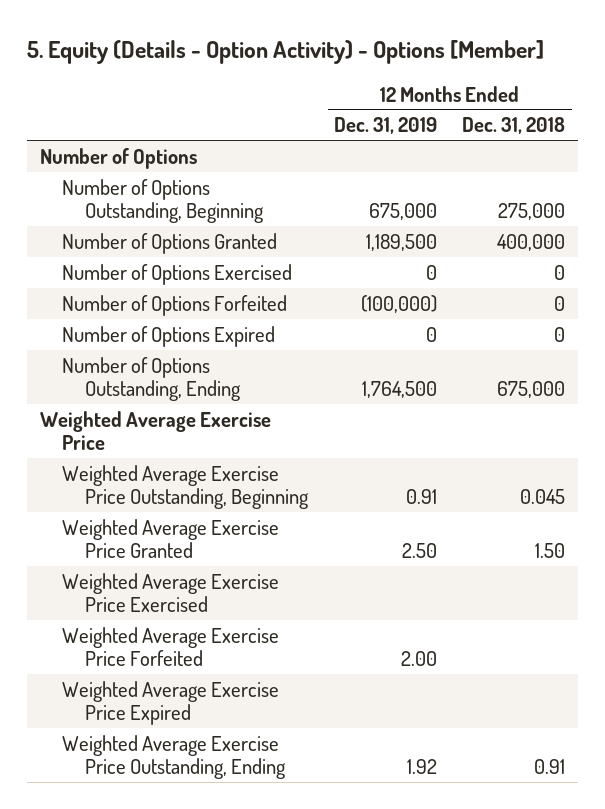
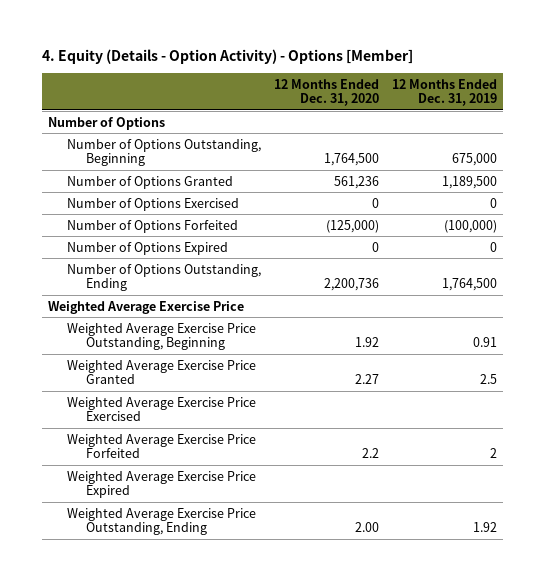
[26,40,544,65] 5. Equity (Details - Option Activity) - Options [Member] -> [41,48,413,64] 4. Equity (Details - Option Activity) - Options [Member]
[462,117,566,135] Dec. 31, 2018 -> none
none -> [274,78,380,106] 12 Months Ended Dec. 31, 2020
[401,543,437,559] 2.50 -> [479,373,497,384] 2.5
[400,651,437,667] 2.00 -> [489,447,497,458] 2

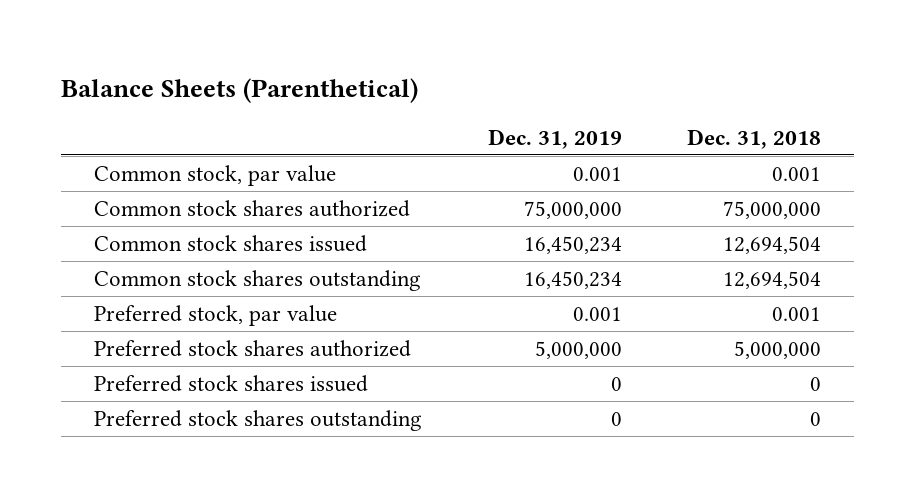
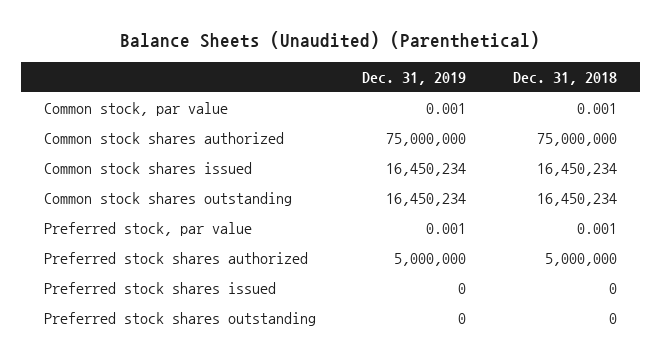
[61,77,419,103] Balance Sheets (Parenthetical) -> [120,30,541,49] Balance Sheets (Unaudited) (Parenthetical)
[723,235,822,254] 12,694,504 -> [536,163,617,177] 16,450,234
[723,270,822,289] 12,694,504 -> [536,193,617,207] 16,450,234

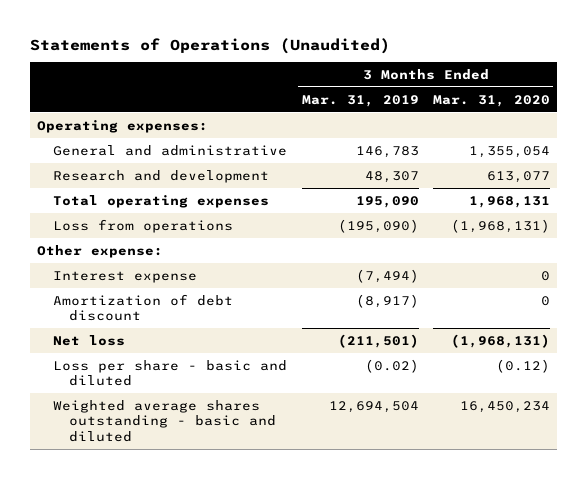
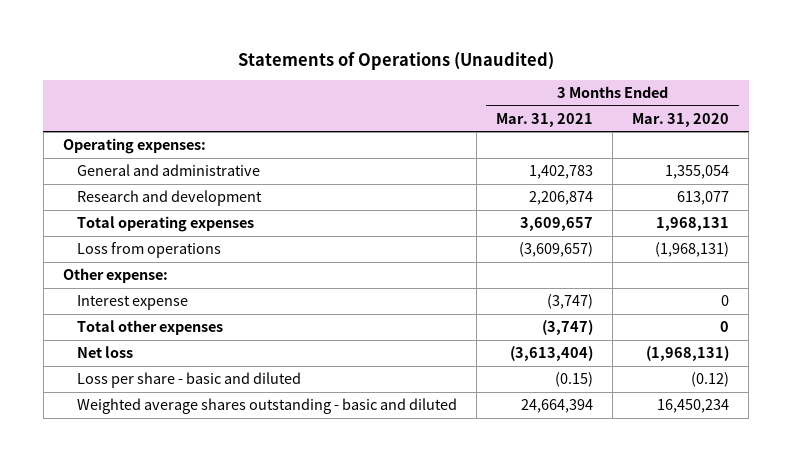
[301,94,419,107] Mar. 31, 2019 -> none
none -> [496,112,594,127] Mar. 31, 2021
[53,293,234,322] Amortization of debt discount -> none
none -> [76,320,223,336] Total other expenses

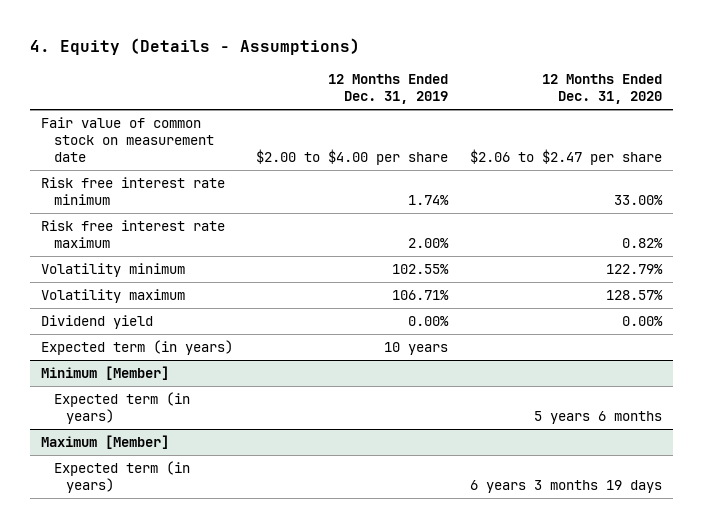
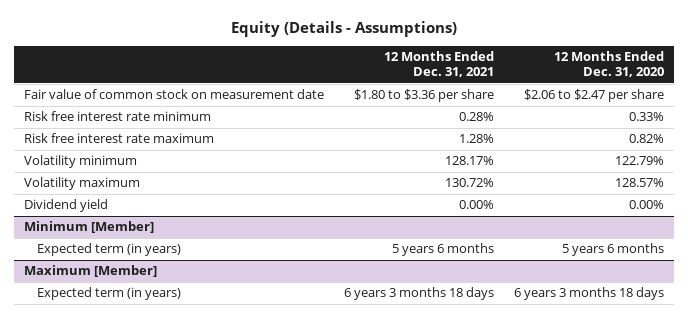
[30,38,361,56] 4. Equity (Details - Assumptions) -> [231,21,458,38] Equity (Details - Assumptions)
[327,74,448,105] 12 Months Ended Dec. 31, 2019 -> none
none -> [384,50,495,78] 12 Months Ended Dec. 31, 2021
[613,194,663,205] 33.00% -> [629,112,665,122] 0.33%
[41,340,234,356] Expected term (in years) -> none
[469,479,662,493] 6 years 3 months 19 days -> [514,287,665,301] 6 years 3 months 18 days

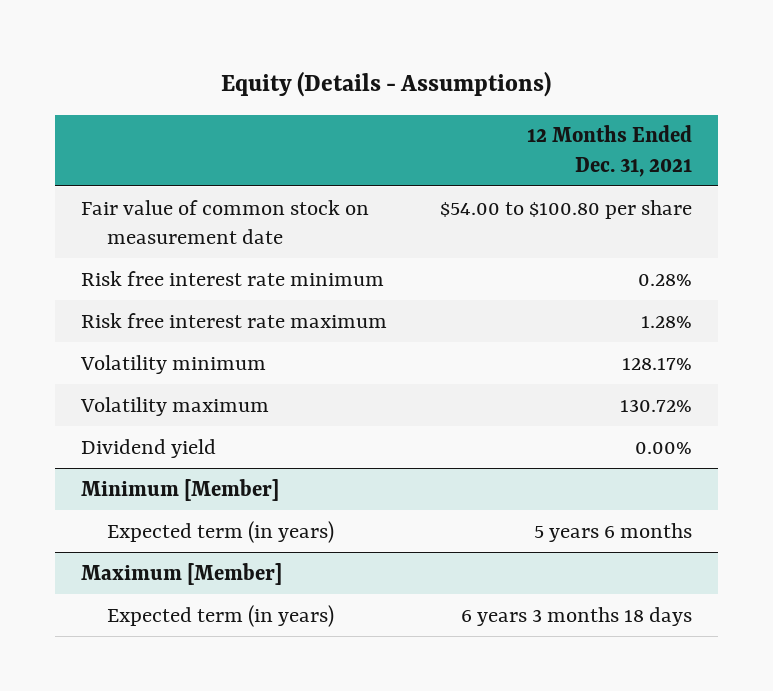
[554,50,665,78] 12 Months Ended Dec. 31, 2020 -> none
[354,89,495,103] $1.80 to $3.36 per share -> [439,199,692,219] $54.00 to $100.80 per share

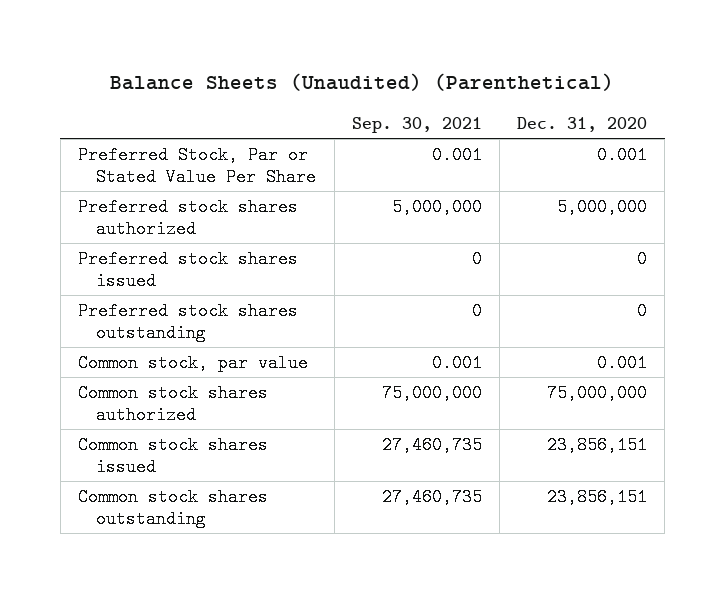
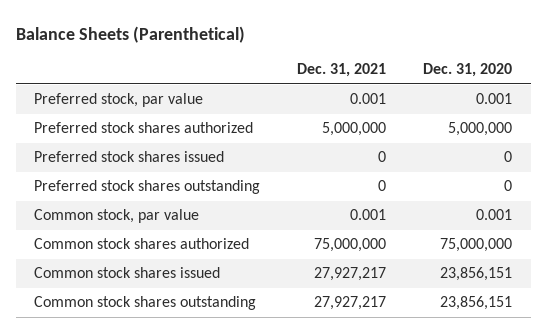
[110,73,615,92] Balance Sheets (Unaudited) (Parenthetical) -> [15,25,245,43] Balance Sheets (Parenthetical)
[351,116,482,133] Sep. 30, 2021 -> none
none -> [297,63,387,78] Dec. 31, 2021
[77,145,317,186] Preferred Stock, Par or Stated Value Per Share -> [34,93,204,108] Preferred stock, par value

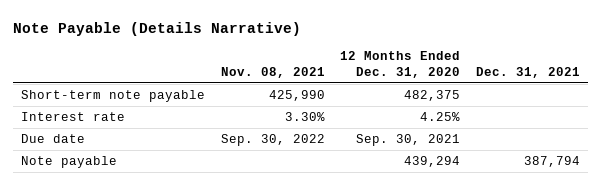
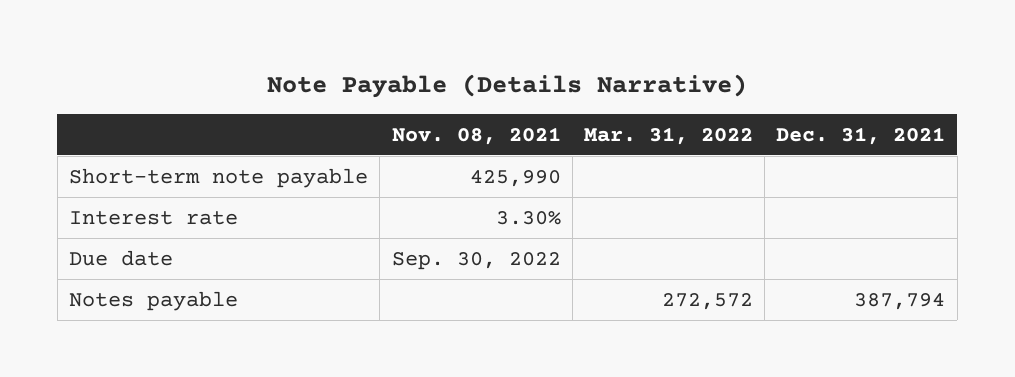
[340,51,461,79] 12 Months Ended Dec. 31, 2020 -> none
none -> [584,126,754,145] Mar. 31, 2022
[20,155,117,168] Note payable -> [69,290,239,311] Notes payable

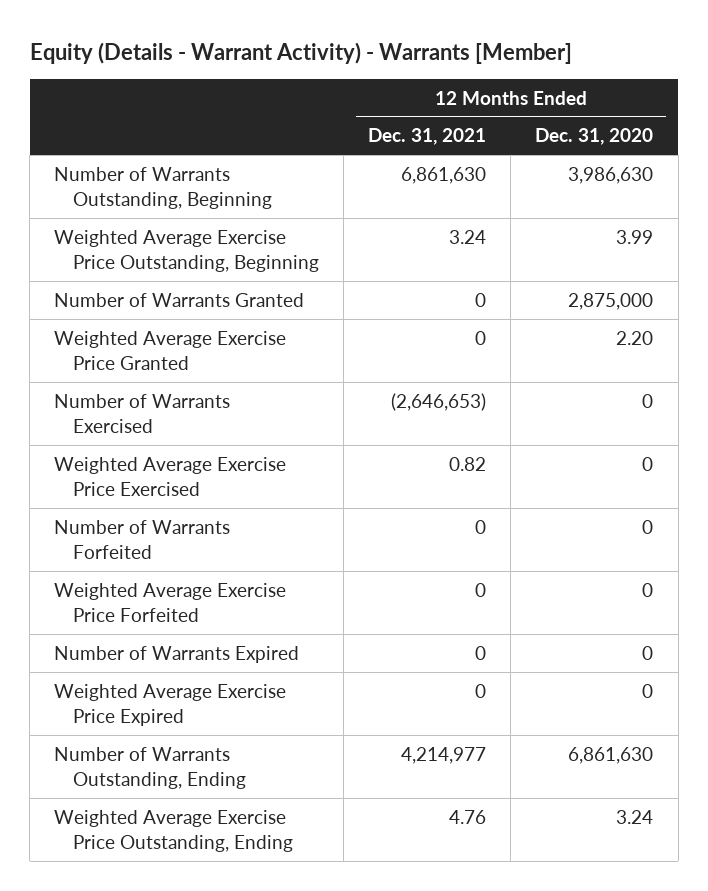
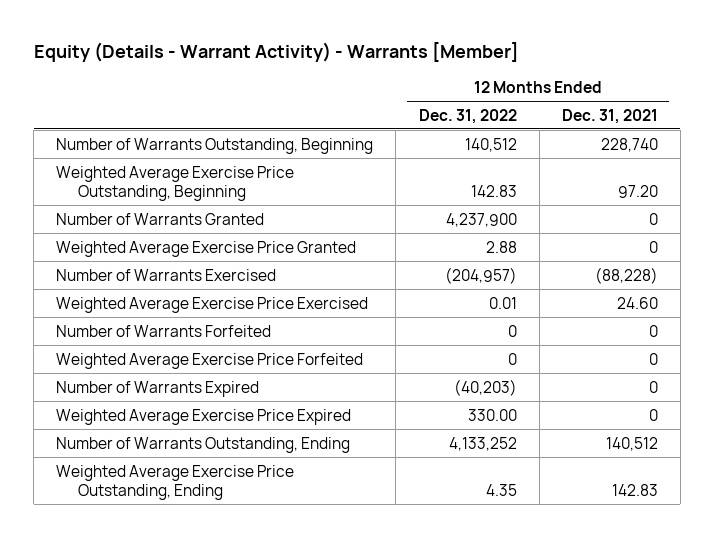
[535,128,654,146] Dec. 31, 2020 -> none
none -> [418,108,517,124] Dec. 31, 2022
[401,166,487,184] 6,861,630 -> [600,137,658,152] 228,740
[449,229,487,244] 3.24 -> [617,185,658,199] 97.20
[391,392,487,411] (2,646,653) -> [594,266,658,284] (88,228)
[449,456,487,471] 0.82 -> [616,296,658,309] 24.60
[401,746,487,764] 4,214,977 -> [605,436,658,451] 140,512
[449,809,487,824] 4.76 -> [611,484,658,497] 142.83

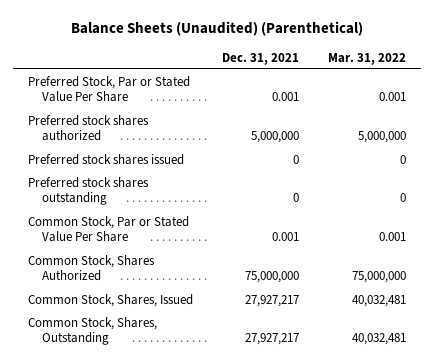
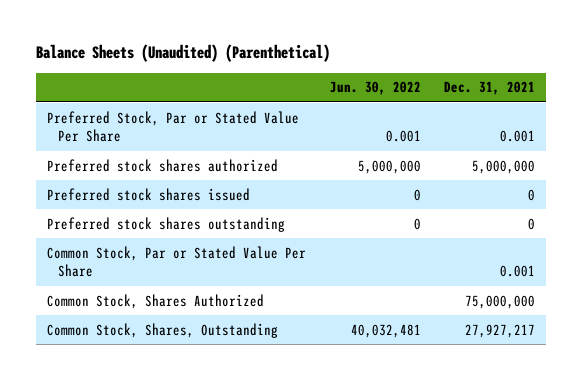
[328,52,407,65] Mar. 31, 2022 -> none
none -> [329,81,421,96] Jun. 30, 2022
[27,293,193,307] Common Stock, Shares, Issued -> none

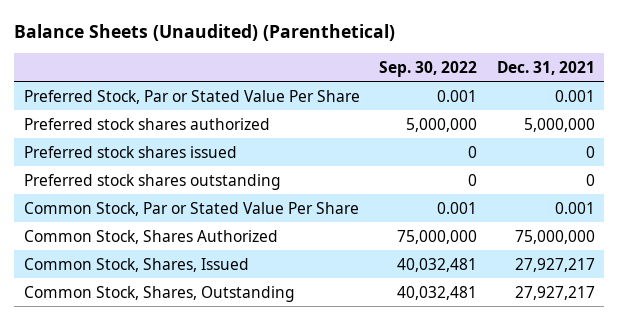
[329,81,421,96] Jun. 30, 2022 -> none
none -> [379,60,478,77] Sep. 30, 2022
none -> [23,257,249,272] Common Stock, Shares, Issued

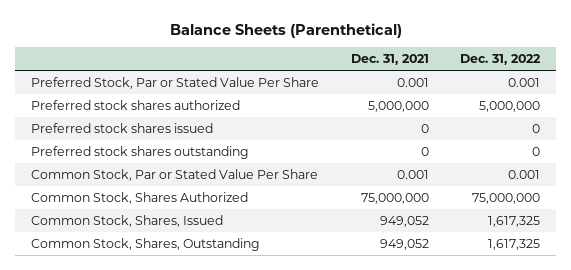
[13,23,395,41] Balance Sheets (Unaudited) (Parenthetical) -> [169,22,402,38] Balance Sheets (Parenthetical)
[379,60,478,77] Sep. 30, 2022 -> none
none -> [460,54,542,66] Dec. 31, 2022
[514,257,595,272] 27,927,217 -> [379,215,429,227] 949,052
[514,285,595,300] 27,927,217 -> [379,238,429,250] 949,052

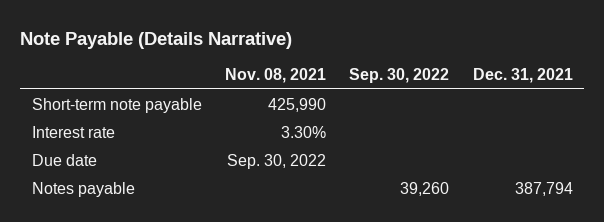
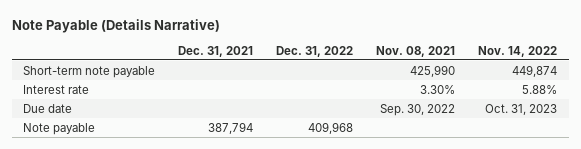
[349,68,450,84] Sep. 30, 2022 -> none
none -> [276,45,354,57] Dec. 31, 2022
none -> [478,45,558,57] Nov. 14, 2022
[31,181,135,197] Notes payable -> [23,122,96,135] Note payable

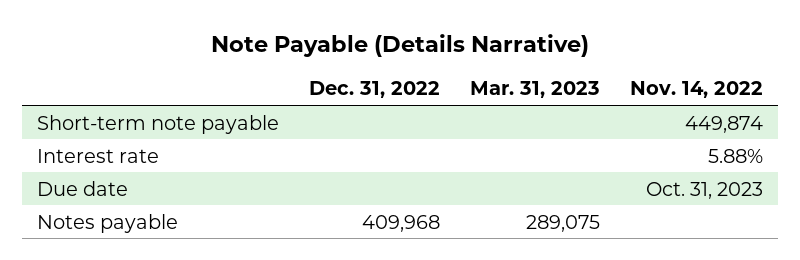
[178,45,254,57] Dec. 31, 2021 -> none
[376,45,456,57] Nov. 08, 2021 -> none
none -> [469,81,600,99] Mar. 31, 2023
[23,122,96,135] Note payable -> [36,213,178,233] Notes payable

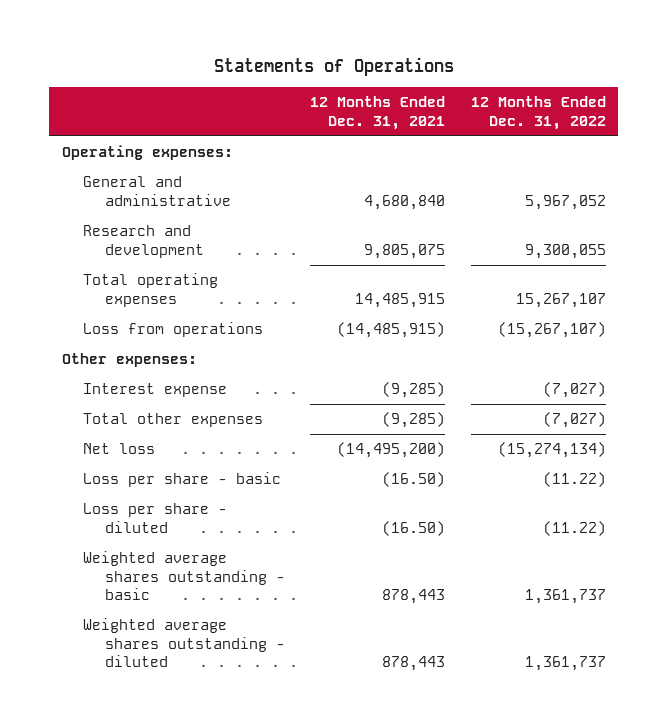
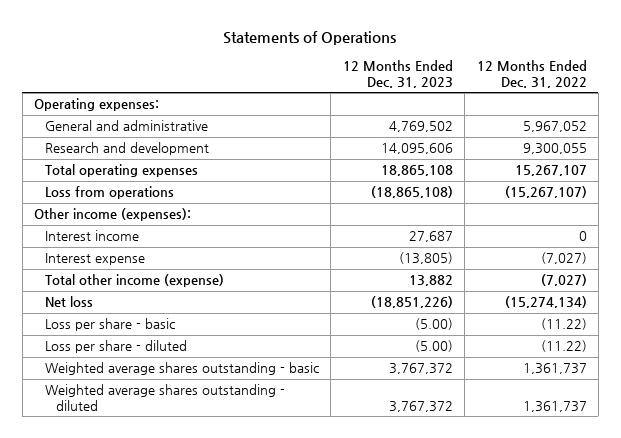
[310,96,446,130] 12 Months Ended Dec. 31, 2021 -> none
none -> [342,60,453,89] 12 Months Ended Dec. 31, 2023
[61,353,197,368] Other expenses: -> [34,208,192,222] Other income (expenses):
none -> [45,230,140,242] Interest income
[83,413,264,428] Total other expenses -> [45,274,225,288] Total other income (expense)

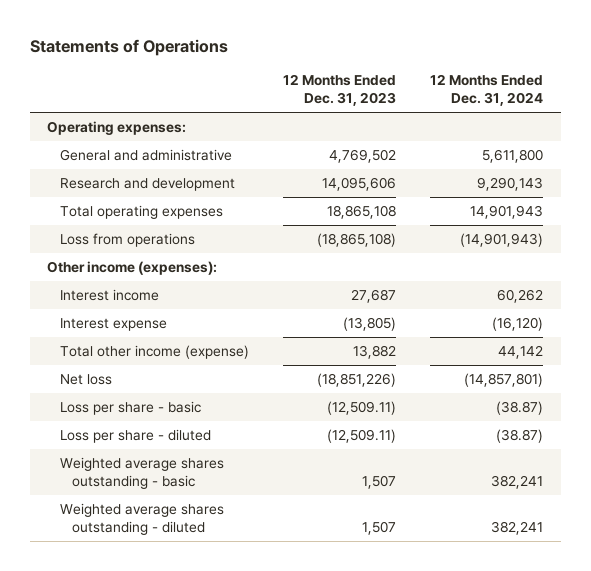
[476,60,587,89] 12 Months Ended Dec. 31, 2022 -> none
none -> [430,74,544,106] 12 Months Ended Dec. 31, 2024
[414,318,453,331] (5.00) -> [327,401,397,416] (12,509.11)
[414,340,453,353] (5.00) -> [327,429,397,444] (12,509.11)
[388,363,453,375] 3,767,372 -> [362,474,397,489] 1,507
[388,401,453,413] 3,767,372 -> [362,520,397,535] 1,507

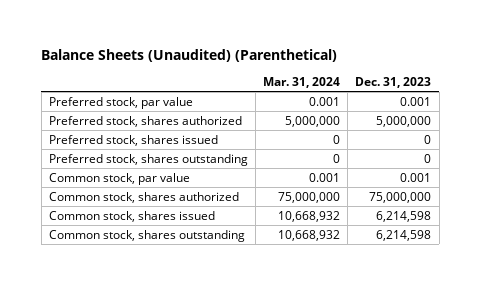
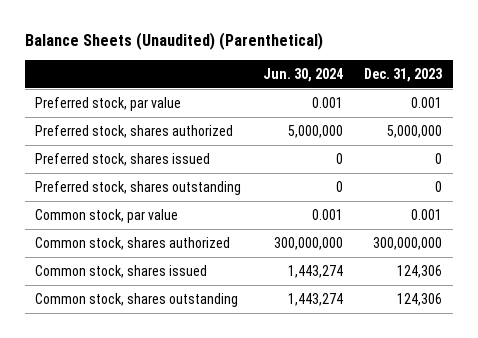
[263,77,341,89] Mar. 31, 2024 -> none
none -> [262,67,343,82] Jun. 30, 2024
[369,192,432,204] 75,000,000 -> [373,236,443,250] 300,000,000
[376,211,432,223] 6,214,598 -> [397,264,443,278] 124,306
[376,230,432,242] 6,214,598 -> [397,292,443,306] 124,306

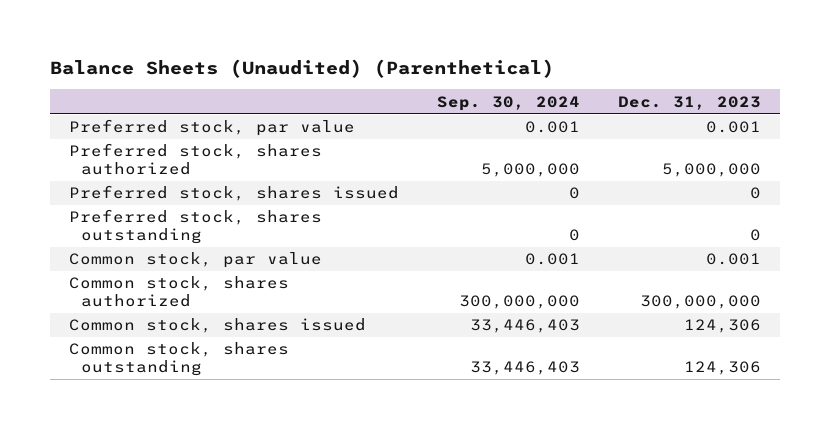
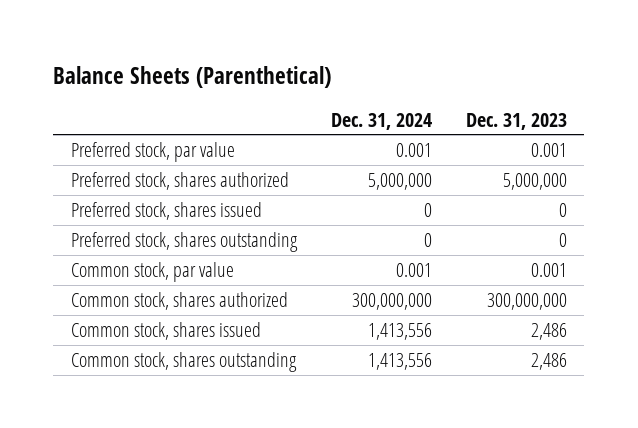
[50,59,555,79] Balance Sheets (Unaudited) (Parenthetical) -> [53,66,332,89] Balance Sheets (Parenthetical)
[437,95,581,111] Sep. 30, 2024 -> none
none -> [330,112,432,130] Dec. 31, 2024
[683,319,761,334] 124,306 -> [531,323,568,341] 2,486
[683,361,761,376] 124,306 -> [531,353,568,371] 2,486

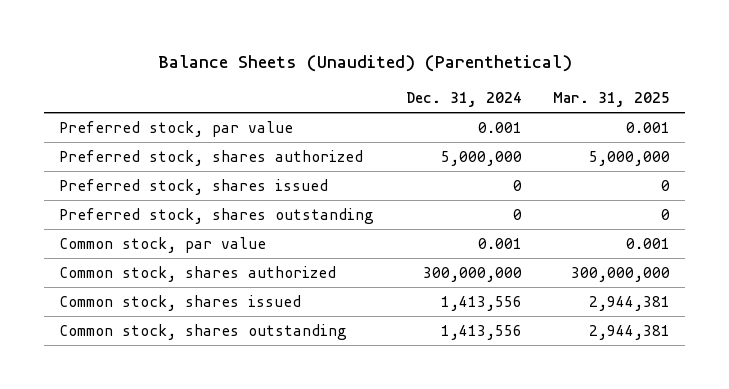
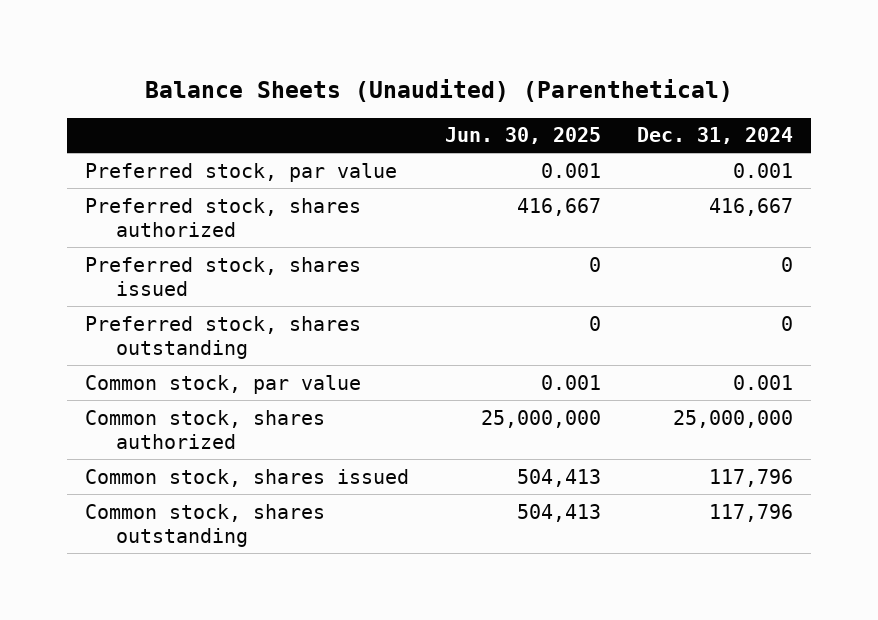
[552,92,670,108] Mar. 31, 2025 -> none
none -> [444,127,601,145] Jun. 30, 2025
[440,150,522,166] 5,000,000 -> [708,197,793,216] 416,667
[422,266,522,282] 300,000,000 -> [672,409,793,428] 25,000,000
[440,295,522,311] 1,413,556 -> [708,468,793,487] 117,796
[440,324,522,340] 1,413,556 -> [708,503,793,522] 117,796

